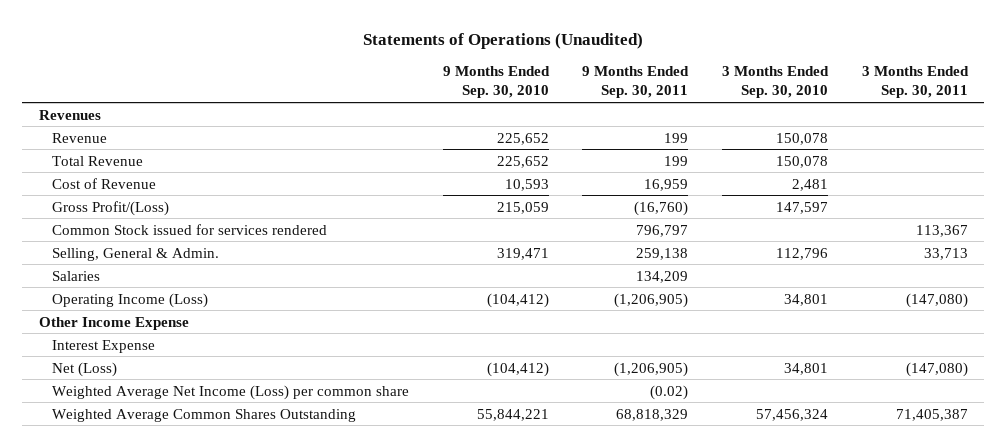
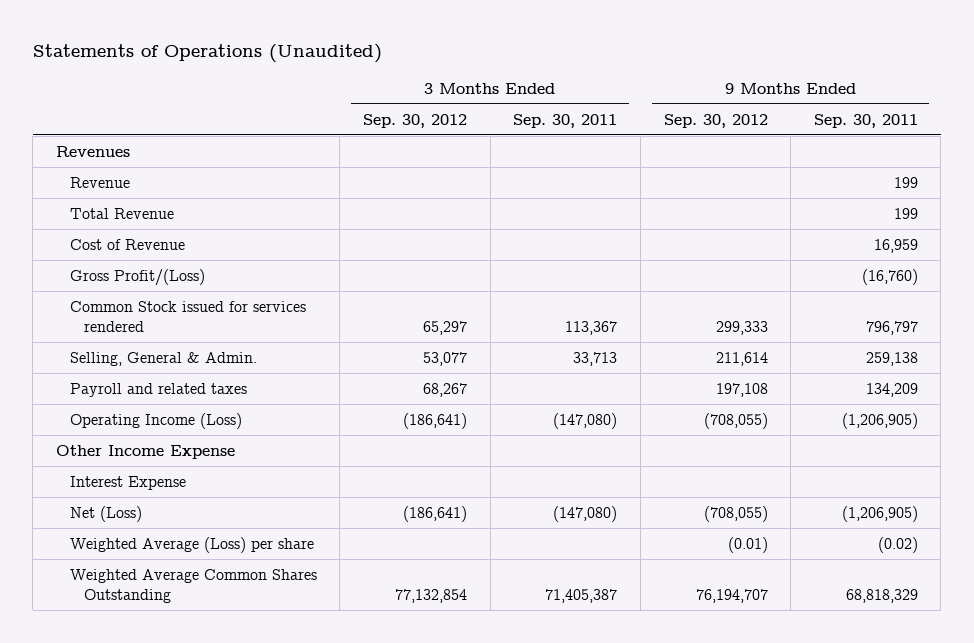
[442,66,550,99] 9 Months Ended Sep. 30, 2010 -> none
[721,66,829,99] 3 Months Ended Sep. 30, 2010 -> none
none -> [363,113,468,128] Sep. 30, 2012
none -> [663,113,768,128] Sep. 30, 2012
[52,270,101,281] Salaries -> [69,382,247,397] Payroll and related taxes
[52,384,410,400] Weighted Average Net Income (Loss) per common share -> [69,536,314,553] Weighted Average (Loss) per share

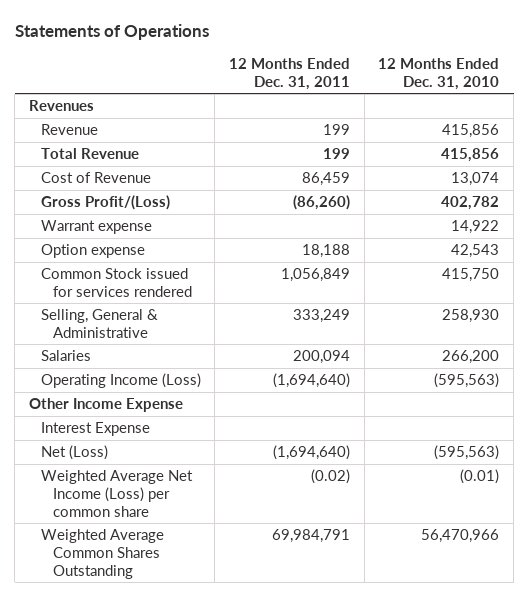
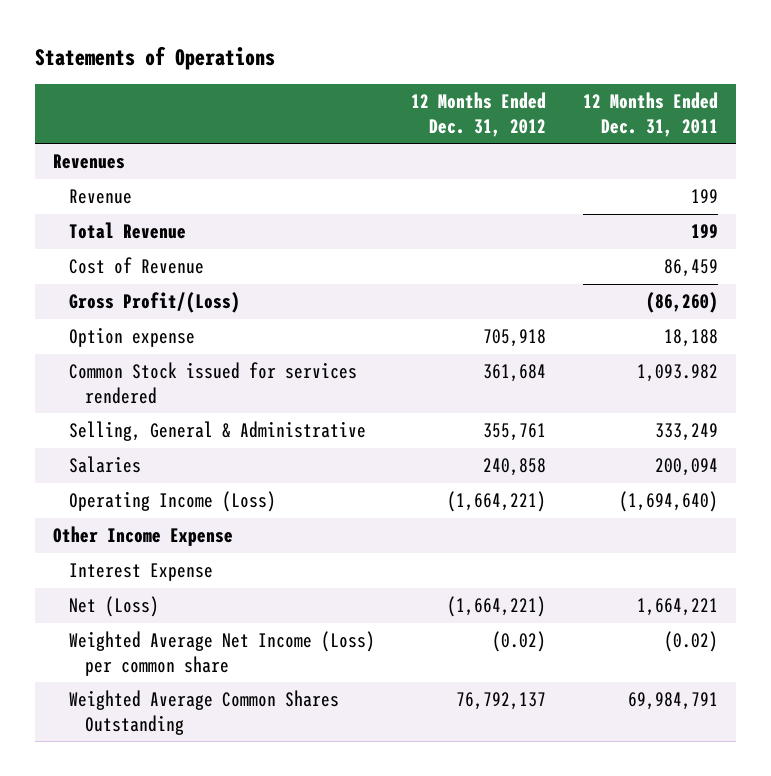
[378,58,500,90] 12 Months Ended Dec. 31, 2010 -> none
none -> [411,92,547,137] 12 Months Ended Dec. 31, 2012
[40,220,152,235] Warrant expense -> none
[281,268,351,283] 1,056,849 -> [636,364,718,383] 1,093.982
[273,445,351,461] (1,694,640) -> [636,598,718,617] 1,664,221

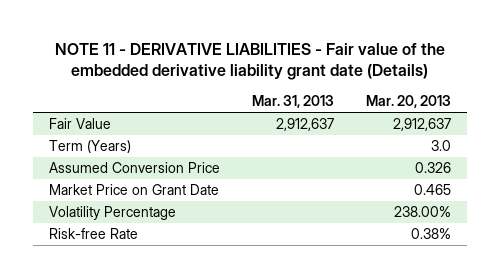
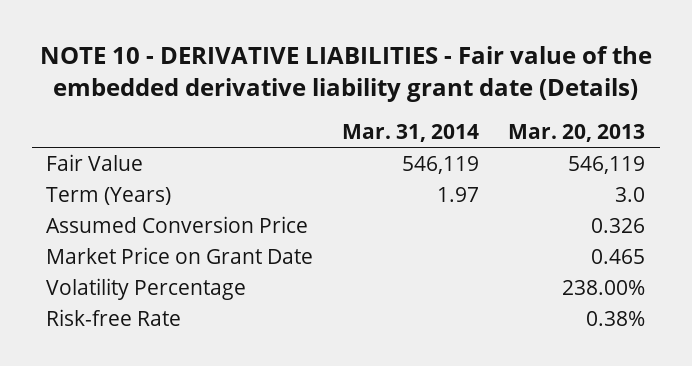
[54,42,445,81] NOTE 11 - DERIVATIVE LIABILITIES - Fair value of the embedded derivative liability grant date (Details) -> [39,45,652,102] NOTE 10 - DERIVATIVE LIABILITIES - Fair value of the embedded derivative liability grant date (Details)
[251,95,334,109] Mar. 31, 2013 -> none
none -> [342,124,480,143] Mar. 31, 2014
[392,118,451,132] 2,912,637 -> [568,155,646,174] 546,119

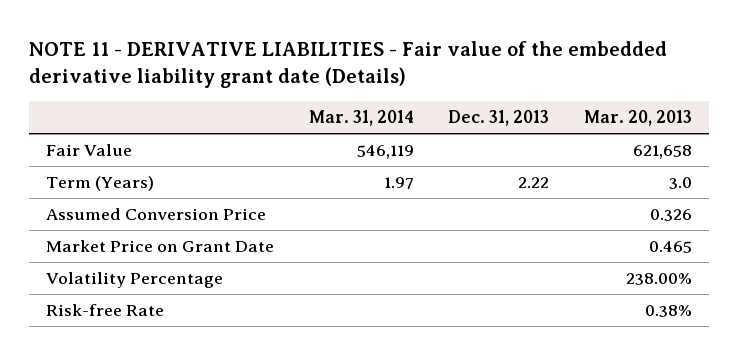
[39,45,652,102] NOTE 10 - DERIVATIVE LIABILITIES - Fair value of the embedded derivative liability grant date (Details) -> [29,41,668,89] NOTE 11 - DERIVATIVE LIABILITIES - Fair value of the embedded derivative liability grant date (Details)
none -> [448,110,550,127] Dec. 31, 2013
[568,155,646,174] 546,119 -> [632,145,692,160] 621,658

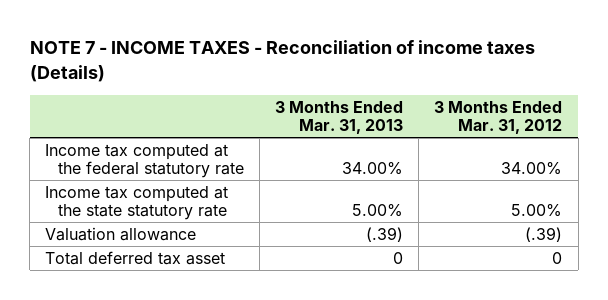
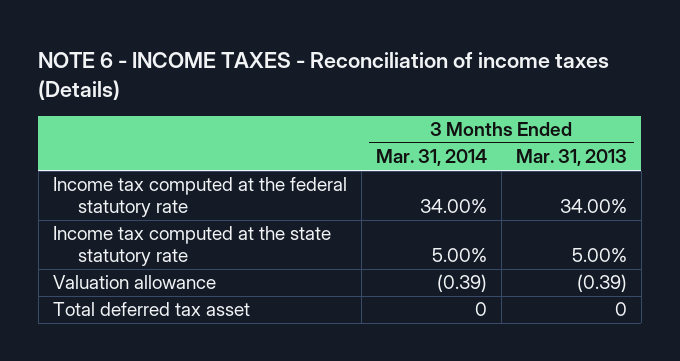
[29,40,535,82] NOTE 7 - INCOME TAXES - Reconciliation of income taxes (Details) -> [38,51,610,100] NOTE 6 - INCOME TAXES - Reconciliation of income taxes (Details)
[434,100,563,134] 3 Months Ended Mar. 31, 2012 -> none
none -> [375,149,487,167] Mar. 31, 2014
[366,226,404,242] (.39) -> [576,274,627,293] (0.39)

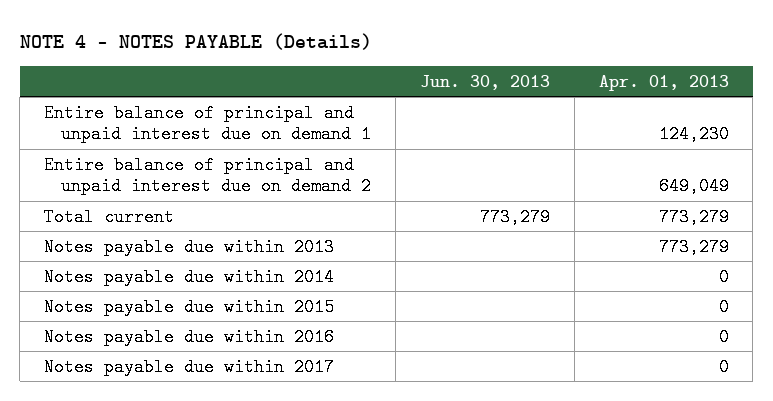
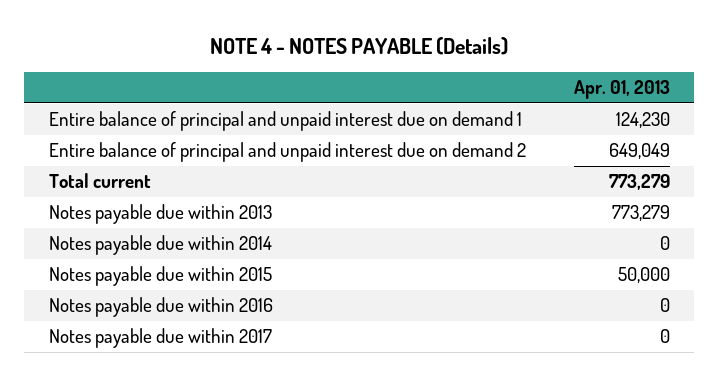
[419,74,550,90] Jun. 30, 2013 -> none
[718,297,729,316] 0 -> [617,267,670,284] 50,000

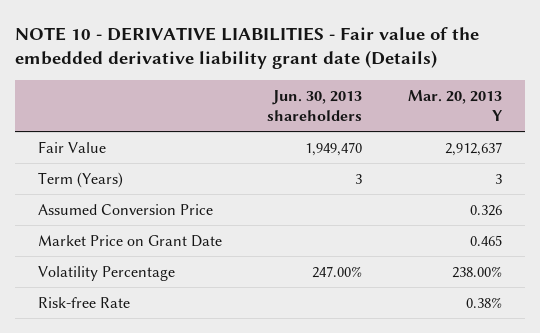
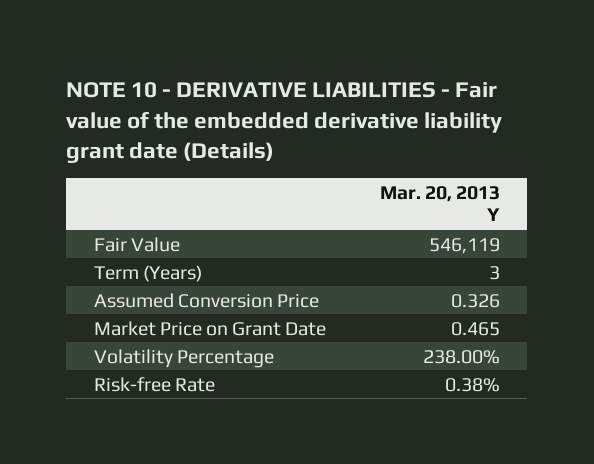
[267,89,363,122] Jun. 30, 2013 shareholders -> none
[445,141,503,156] 2,912,637 -> [428,237,500,254] 546,119

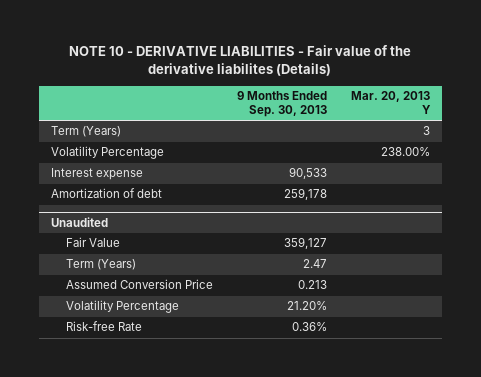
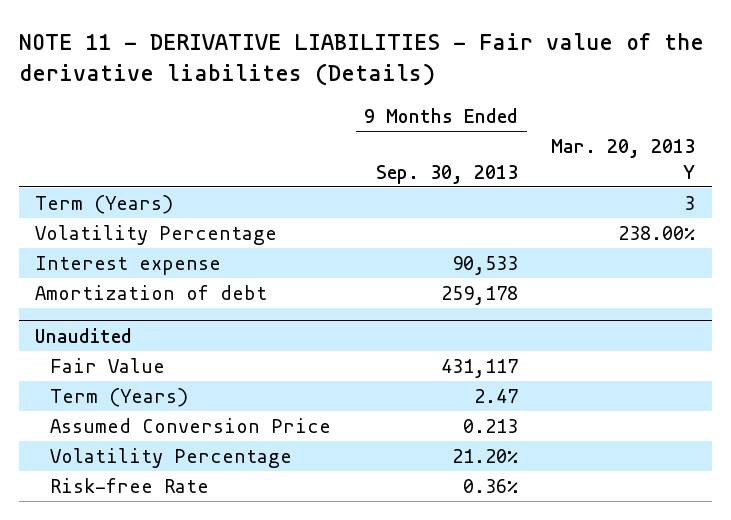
[69,45,412,77] NOTE 10 - DERIVATIVE LIABILITIES - Fair value of the derivative liabilites (Details) -> [18,32,704,86] NOTE 11 - DERIVATIVE LIABILITIES - Fair value of the derivative liabilites (Details)
[284,237,328,250] 359,127 -> [441,359,519,379] 431,117

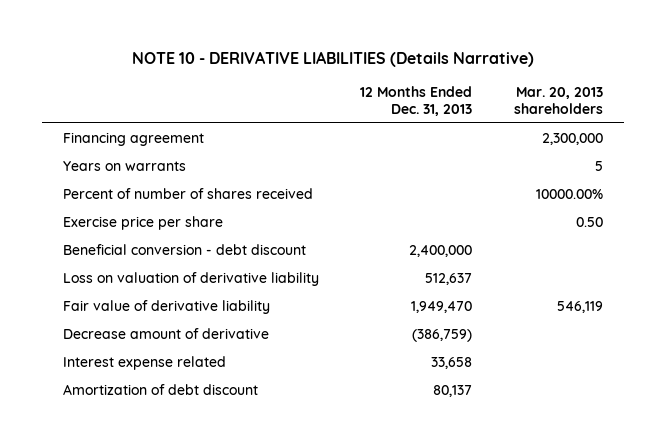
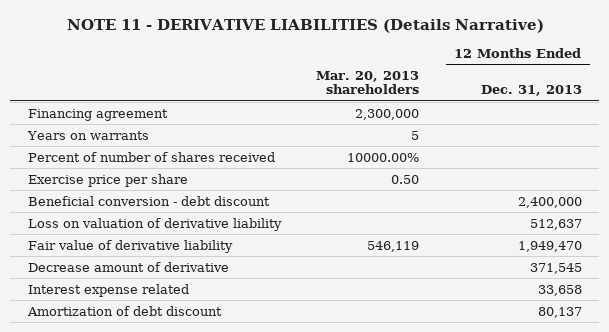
[131,50,534,67] NOTE 10 - DERIVATIVE LIABILITIES (Details Narrative) -> [66,18,544,33] NOTE 11 - DERIVATIVE LIABILITIES (Details Narrative)
[412,329,473,343] (386,759) -> [529,262,582,274] 371,545

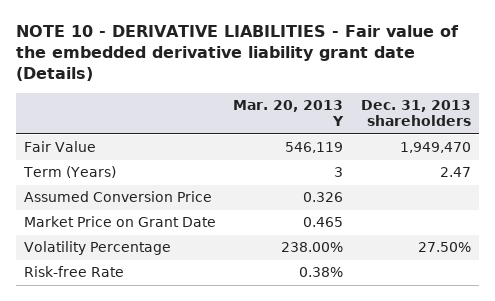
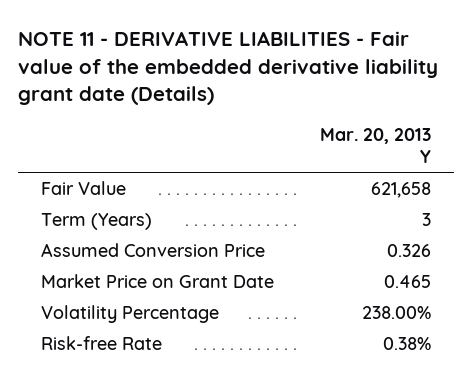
[15,24,459,82] NOTE 10 - DERIVATIVE LIABILITIES - Fair value of the embedded derivative liability grant date (Details) -> [18,30,439,106] NOTE 11 - DERIVATIVE LIABILITIES - Fair value of the embedded derivative liability grant date (Details)
[360,100,471,127] Dec. 31, 2013 shareholders -> none
[285,142,344,154] 546,119 -> [371,181,432,198] 621,658

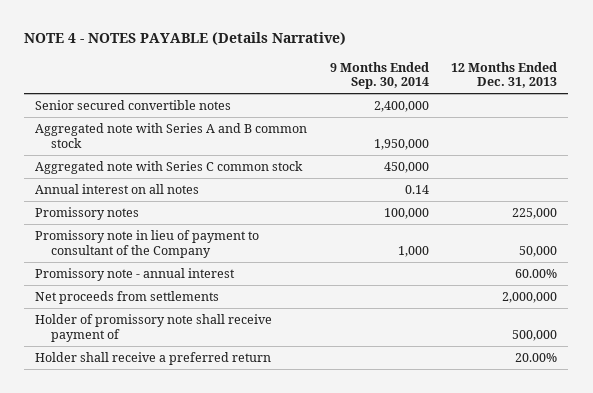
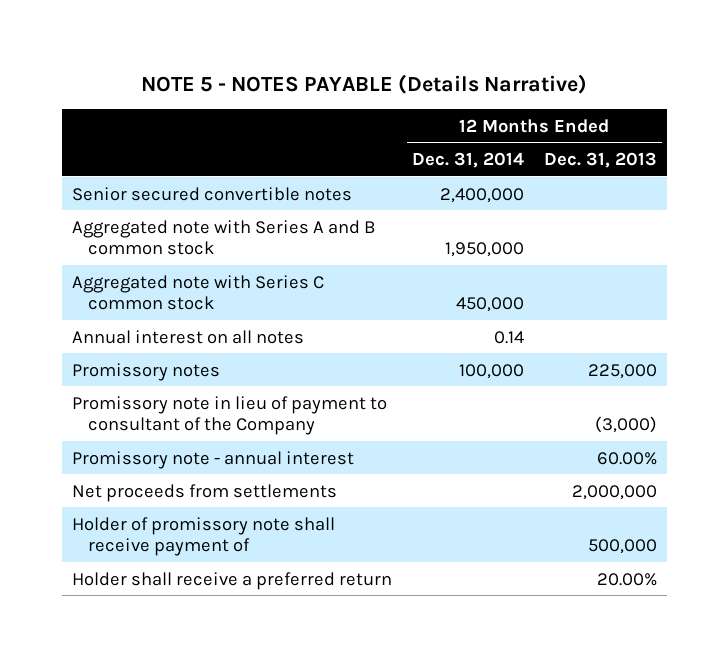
[24,32,347,46] NOTE 4 - NOTES PAYABLE (Details Narrative) -> [141,73,588,94] NOTE 5 - NOTES PAYABLE (Details Narrative)
[329,61,429,90] 9 Months Ended Sep. 30, 2014 -> none
none -> [411,152,524,169] Dec. 31, 2014
[519,245,558,257] 50,000 -> [594,416,657,434] (3,000)

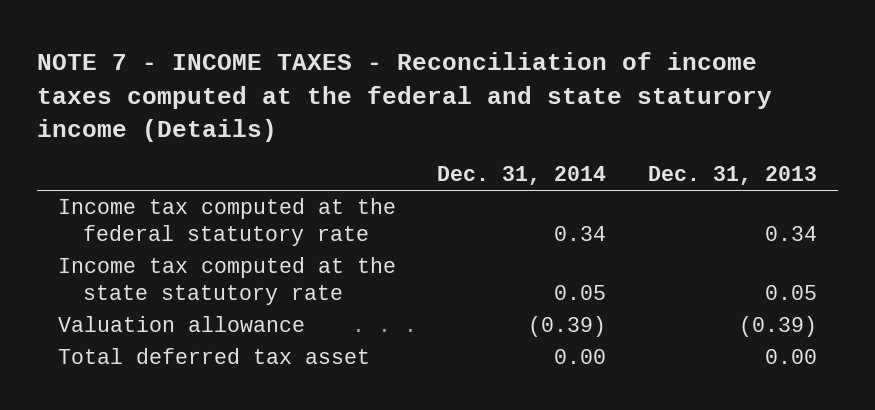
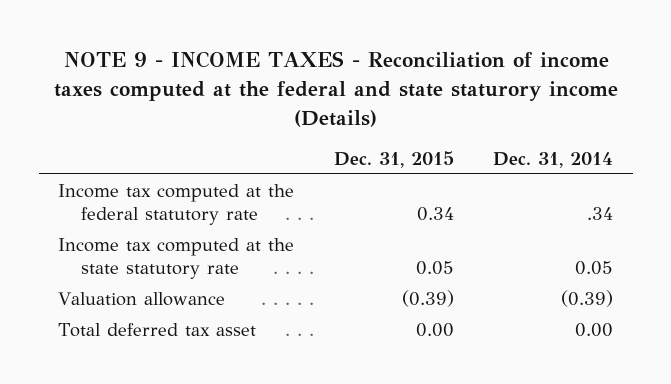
[37,52,773,142] NOTE 7 - INCOME TAXES - Reconciliation of income taxes computed at the federal and state staturory income (Details) -> [53,51,618,127] NOTE 9 - INCOME TAXES - Reconciliation of income taxes computed at the federal and state staturory income (Details)
[647,166,817,186] Dec. 31, 2013 -> none
none -> [333,150,454,168] Dec. 31, 2015
[554,225,607,241] 0.34 -> [586,207,613,221] .34

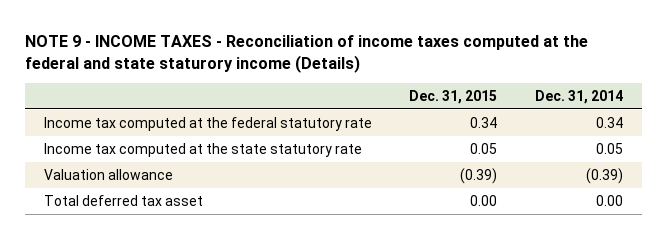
[586,207,613,221] .34 -> [595,117,623,129] 0.34

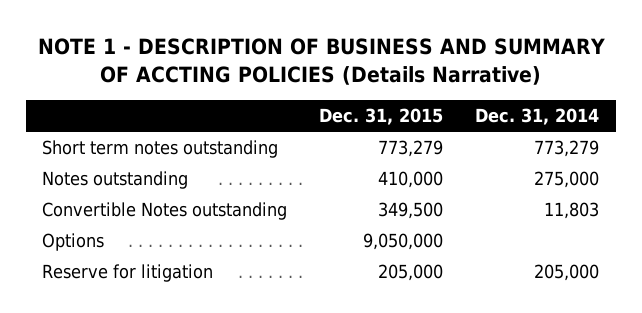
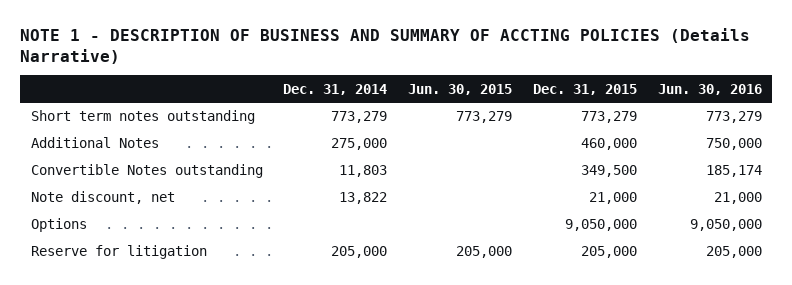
none -> [408,83,513,95] Jun. 30, 2015
none -> [657,83,762,95] Jun. 30, 2016
[42,171,189,190] Notes outstanding -> [30,137,159,149] Additional Notes
[378,171,444,189] 410,000 -> [580,138,637,151] 460,000
none -> [30,191,175,205] Note discount, net

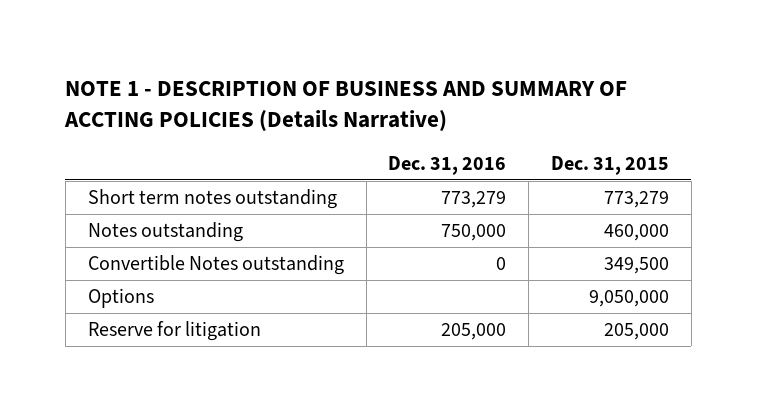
[283,83,388,95] Dec. 31, 2014 -> none
[408,83,513,95] Jun. 30, 2015 -> none
[657,83,762,95] Jun. 30, 2016 -> none
none -> [388,155,507,175] Dec. 31, 2016
[30,137,159,149] Additional Notes -> [87,221,243,242] Notes outstanding
[30,191,175,205] Note discount, net -> none

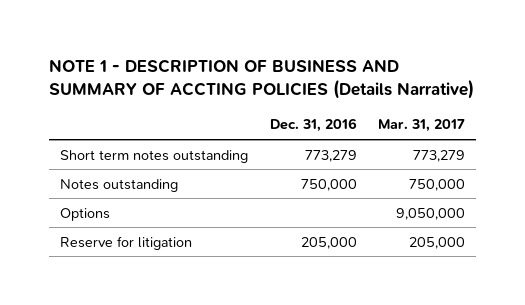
[551,155,670,175] Dec. 31, 2015 -> none
none -> [378,119,466,133] Mar. 31, 2017
[87,254,344,275] Convertible Notes outstanding -> none

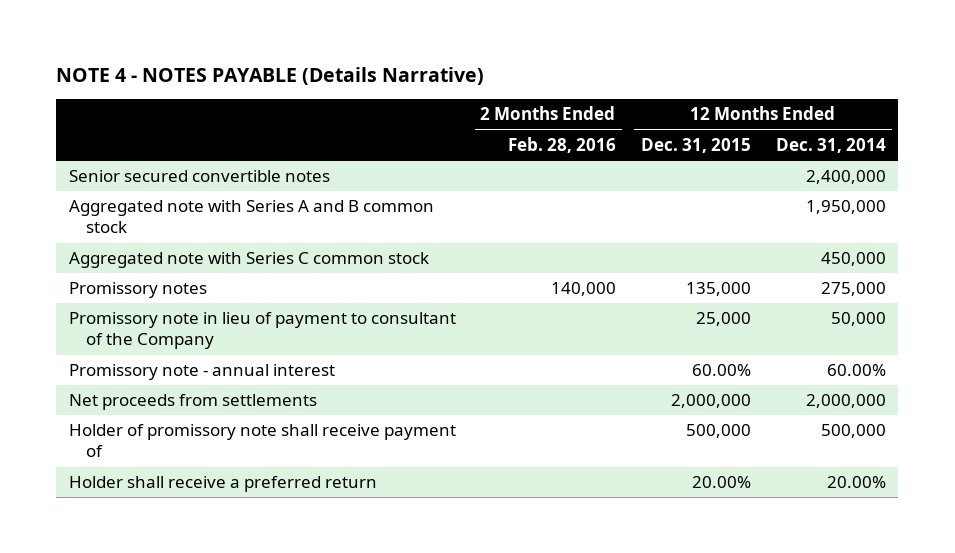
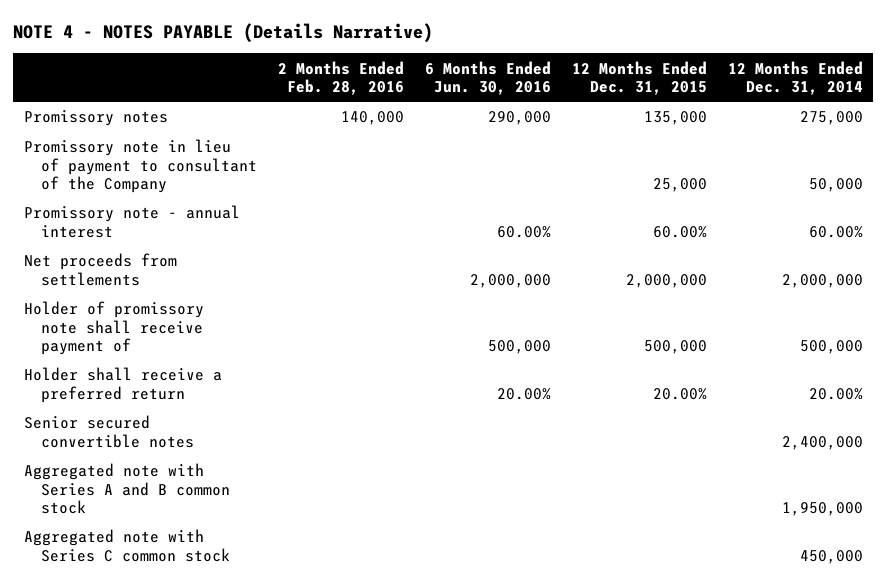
none -> [425,60,552,95] 6 Months Ended Jun. 30, 2016
[68,170,330,183] Senior secured convertible notes -> [23,415,195,448] Senior secured convertible notes
[68,200,434,234] Aggregated note with Series A and B common stock -> [23,463,231,514] Aggregated note with Series A and B common stock
[68,252,429,269] Aggregated note with Series C common stock -> [23,529,231,562] Aggregated note with Series C common stock

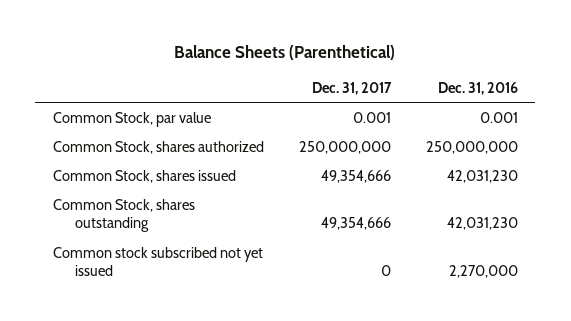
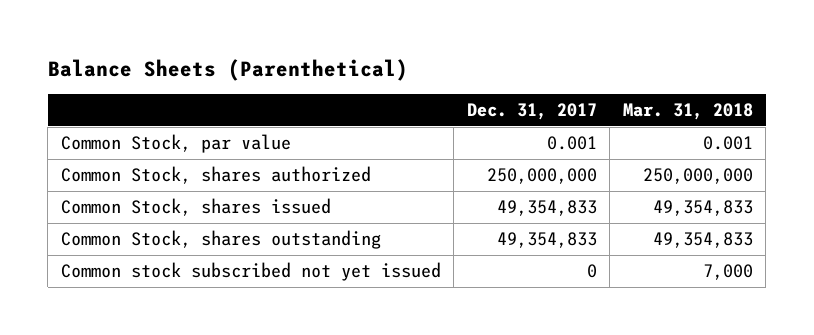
[437,81,518,95] Dec. 31, 2016 -> none
none -> [622,103,753,121] Mar. 31, 2018
[320,169,391,183] 49,354,666 -> [496,200,597,217] 49,354,833
[320,217,391,231] 49,354,666 -> [496,232,597,249] 49,354,833

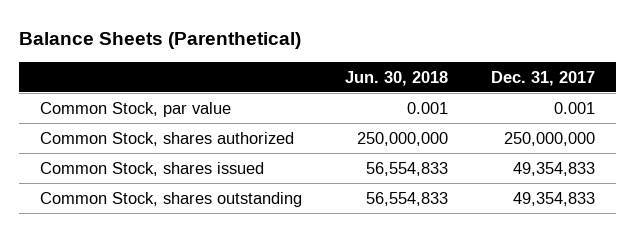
[622,103,753,121] Mar. 31, 2018 -> none
none -> [344,70,448,86] Jun. 30, 2018
[60,262,441,282] Common stock subscribed not yet issued -> none

